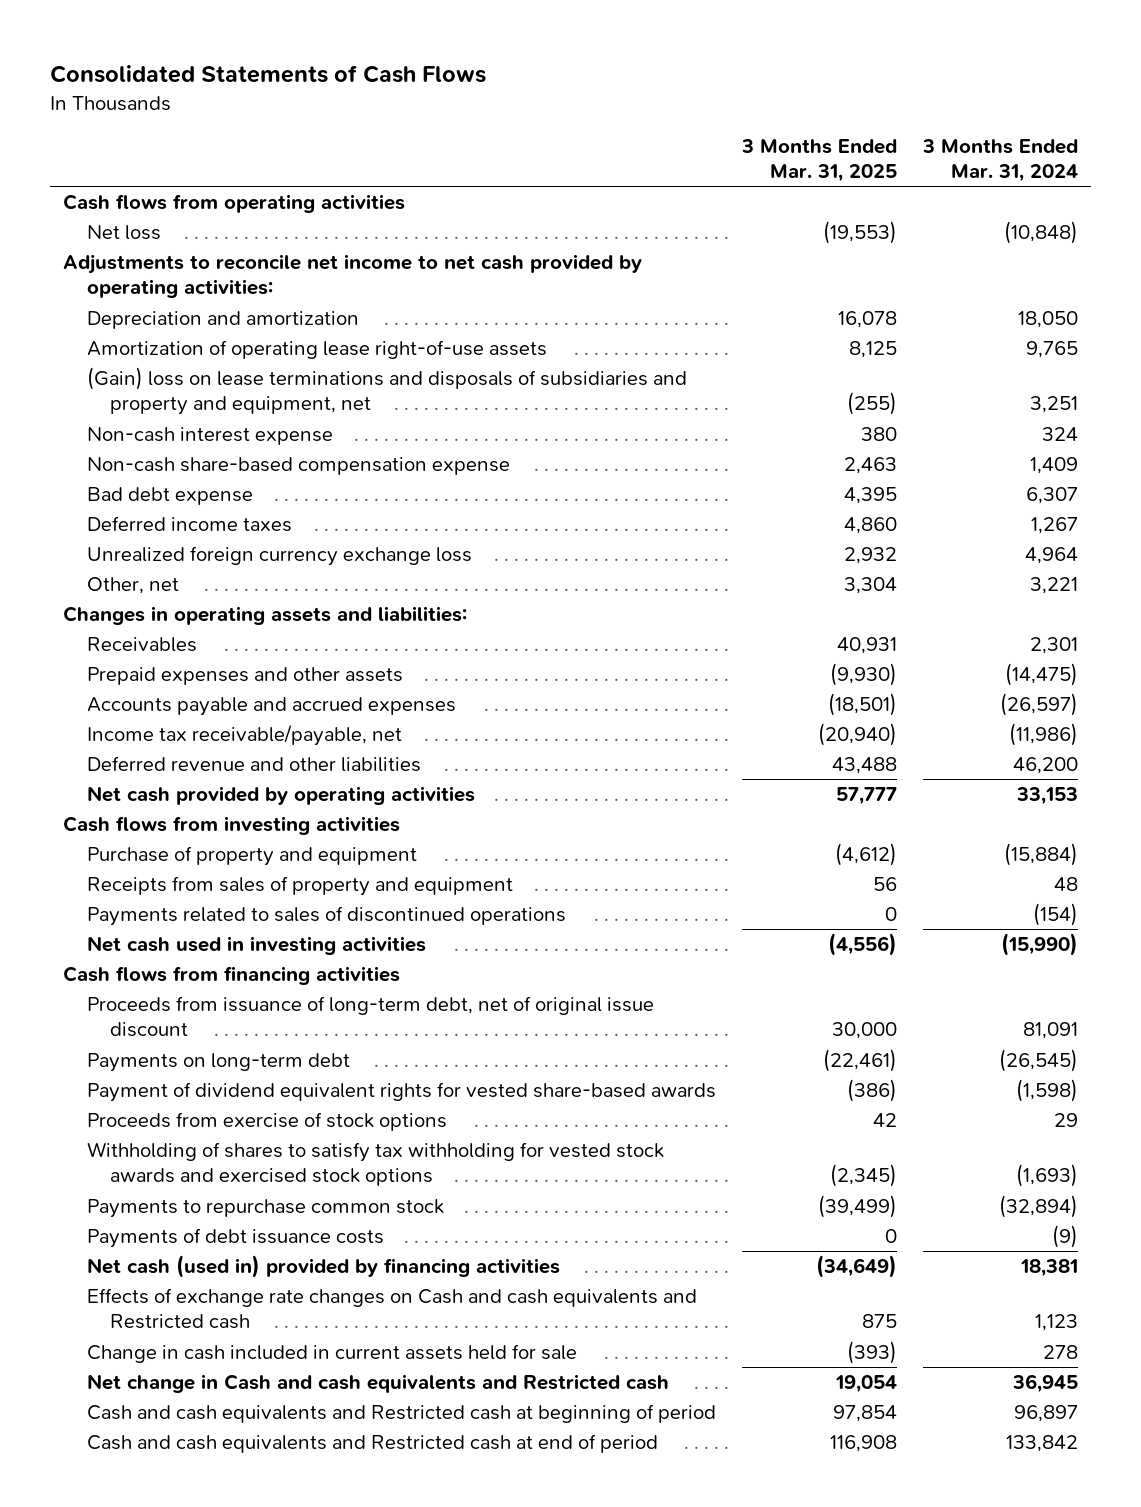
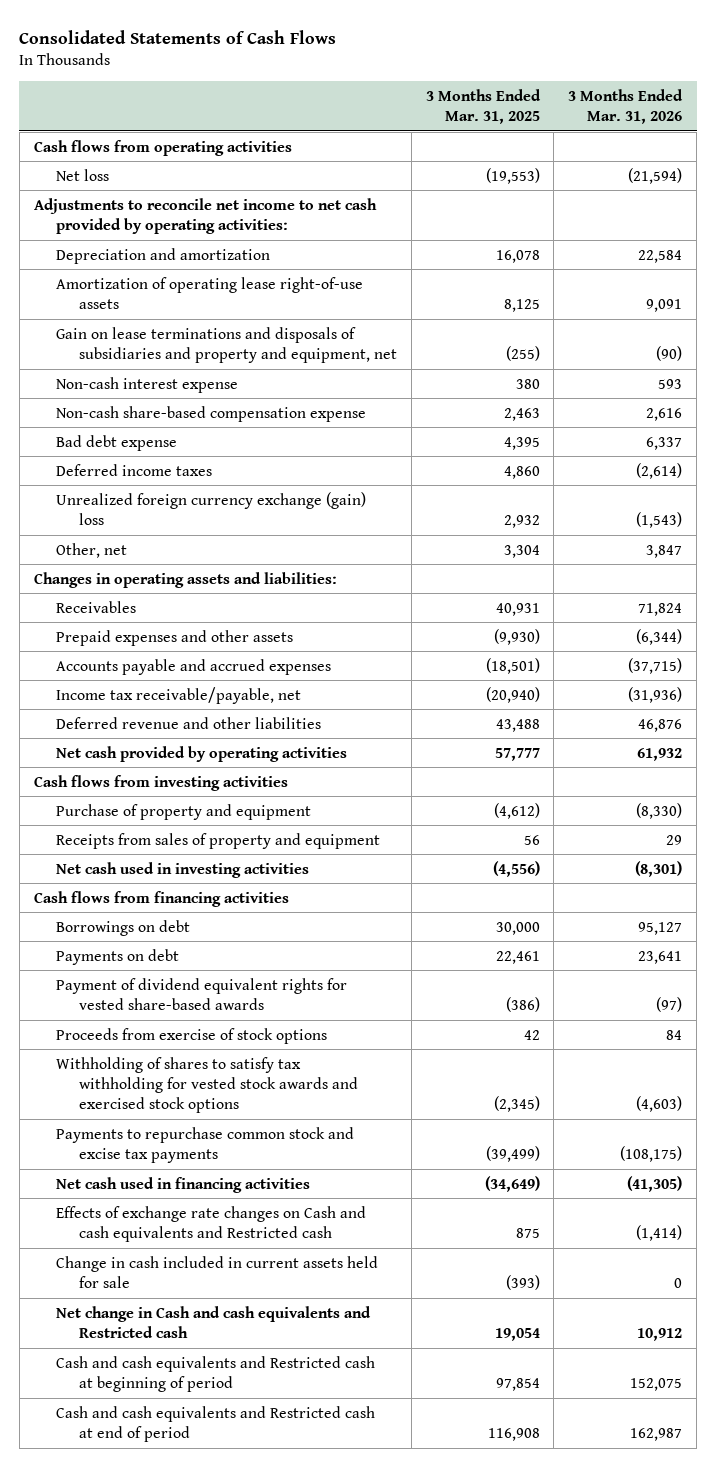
[921,138,1078,182] 3 Months Ended Mar. 31, 2024 -> none
none -> [568,88,684,125] 3 Months Ended Mar. 31, 2026
[86,367,687,416] (Gain) loss on lease terminations and disposals of subsidiaries and property and equipment, net -> [56,326,397,363] Gain on lease terminations and disposals of subsidiaries and property and equipment, net
[86,546,472,567] Unrealized foreign currency exchange loss -> [56,491,367,525] Unrealized foreign currency exchange (gain) loss
[86,906,566,927] Payments related to sales of discontinued operations -> none
[86,996,654,1038] Proceeds from issuance of long-term debt, net of original issue discount -> [56,919,191,936] Borrowings on debt
[86,1053,350,1073] Payments on long-term debt -> [56,948,180,965] Payments on debt
[822,1049,897,1073] (22,461) -> [495,950,540,964] 22,461
[86,1228,384,1249] Payments of debt issuance costs -> none
[86,1199,444,1219] Payments to repurchase common stock -> [56,1126,355,1163] Payments to repurchase common stock and excise tax payments
[86,1255,560,1279] Net cash (used in) provided by financing activities -> [56,1176,311,1193] Net cash used in financing activities

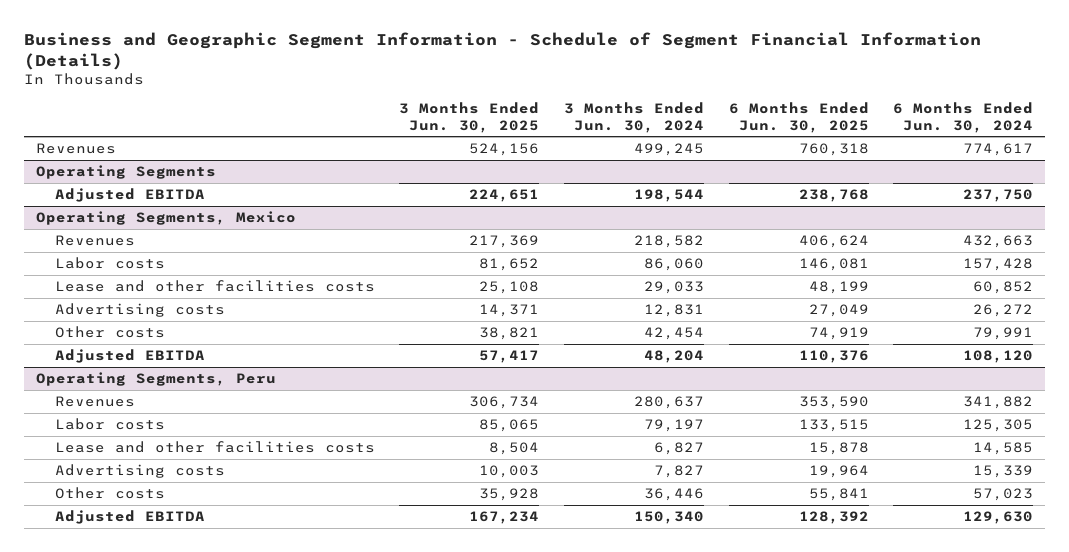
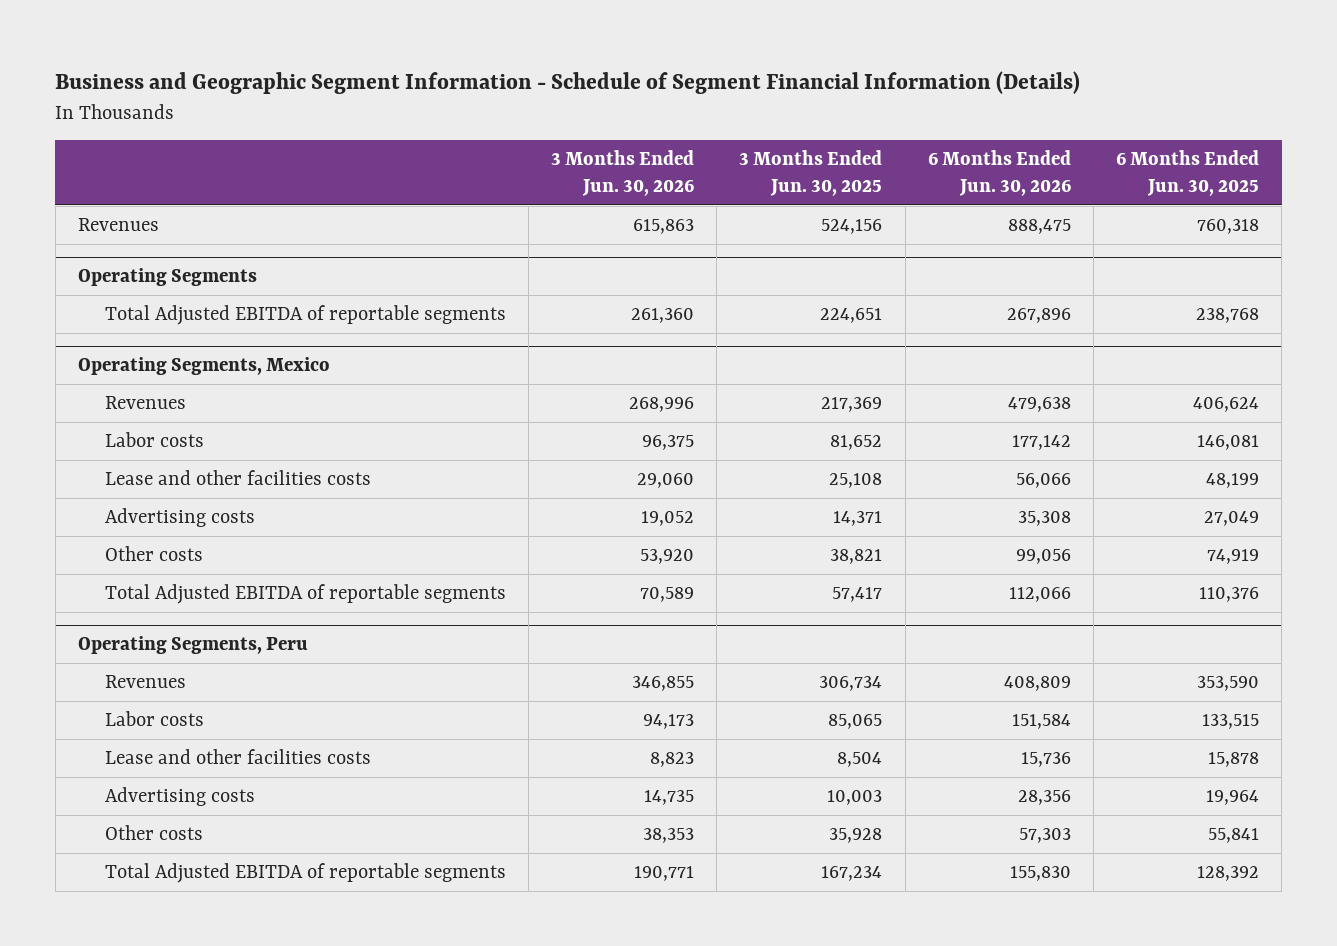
[563,102,704,133] 3 Months Ended Jun. 30, 2024 -> none
[893,102,1034,133] 6 Months Ended Jun. 30, 2024 -> none
none -> [551,150,695,197] 3 Months Ended Jun. 30, 2026
none -> [927,150,1071,197] 6 Months Ended Jun. 30, 2026
[54,188,205,203] Adjusted EBITDA -> [104,305,506,326] Total Adjusted EBITDA of reportable segments
[54,349,205,364] Adjusted EBITDA -> [104,584,506,605] Total Adjusted EBITDA of reportable segments
[54,510,205,525] Adjusted EBITDA -> [104,863,506,884] Total Adjusted EBITDA of reportable segments

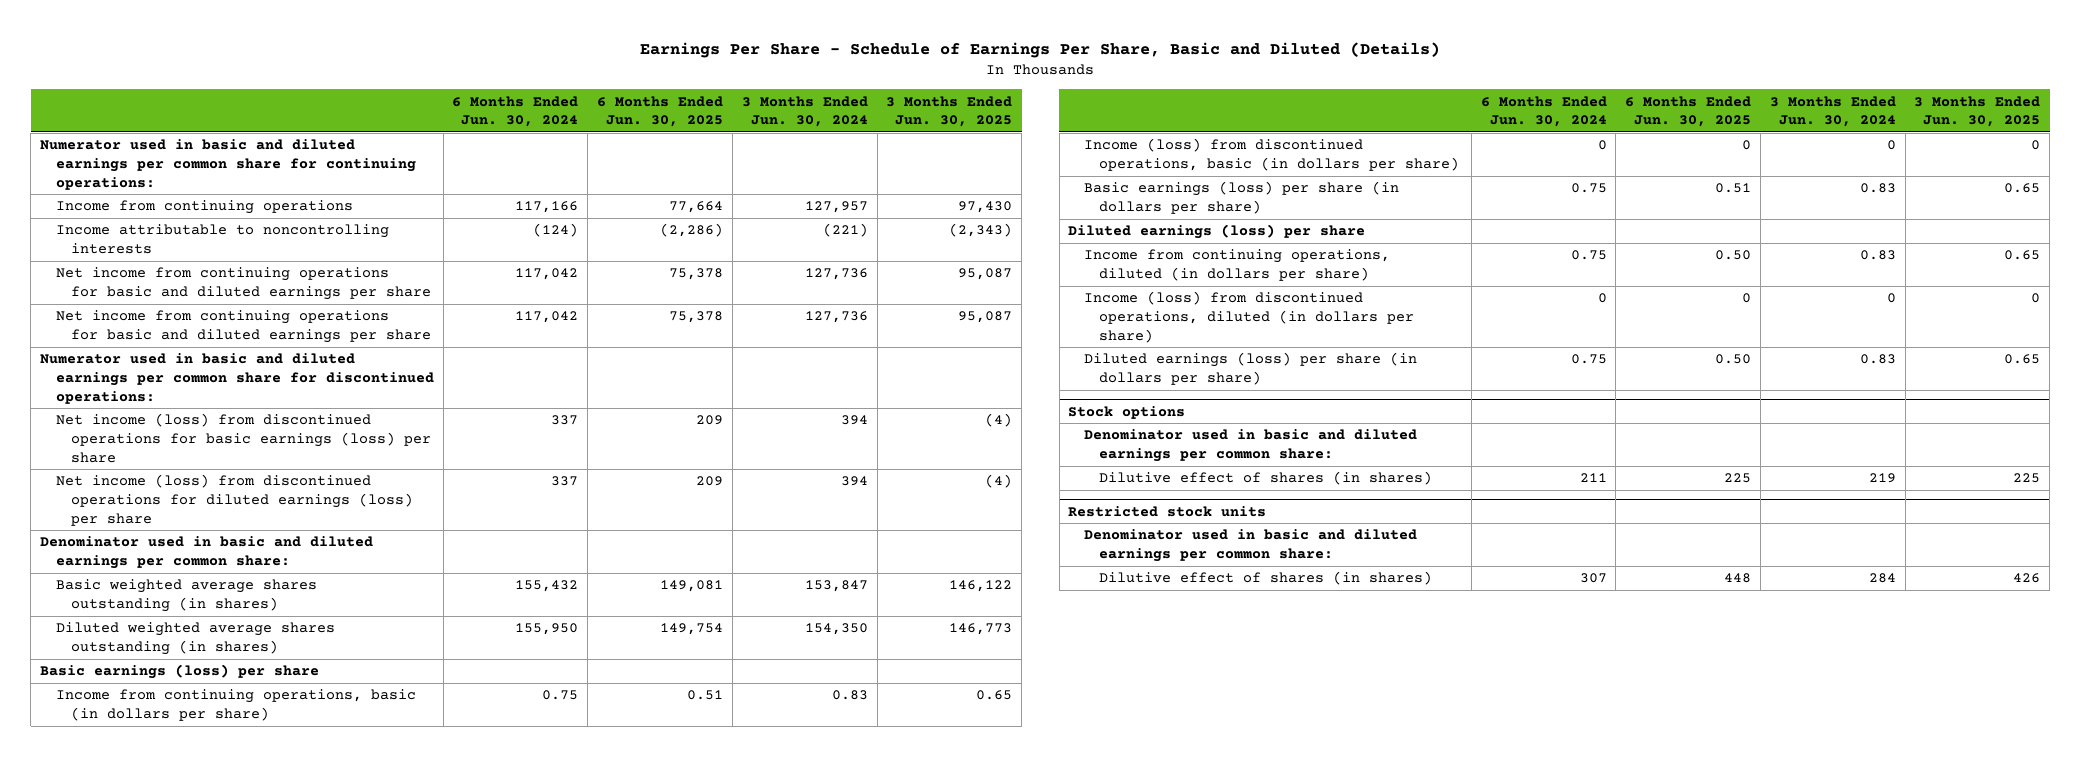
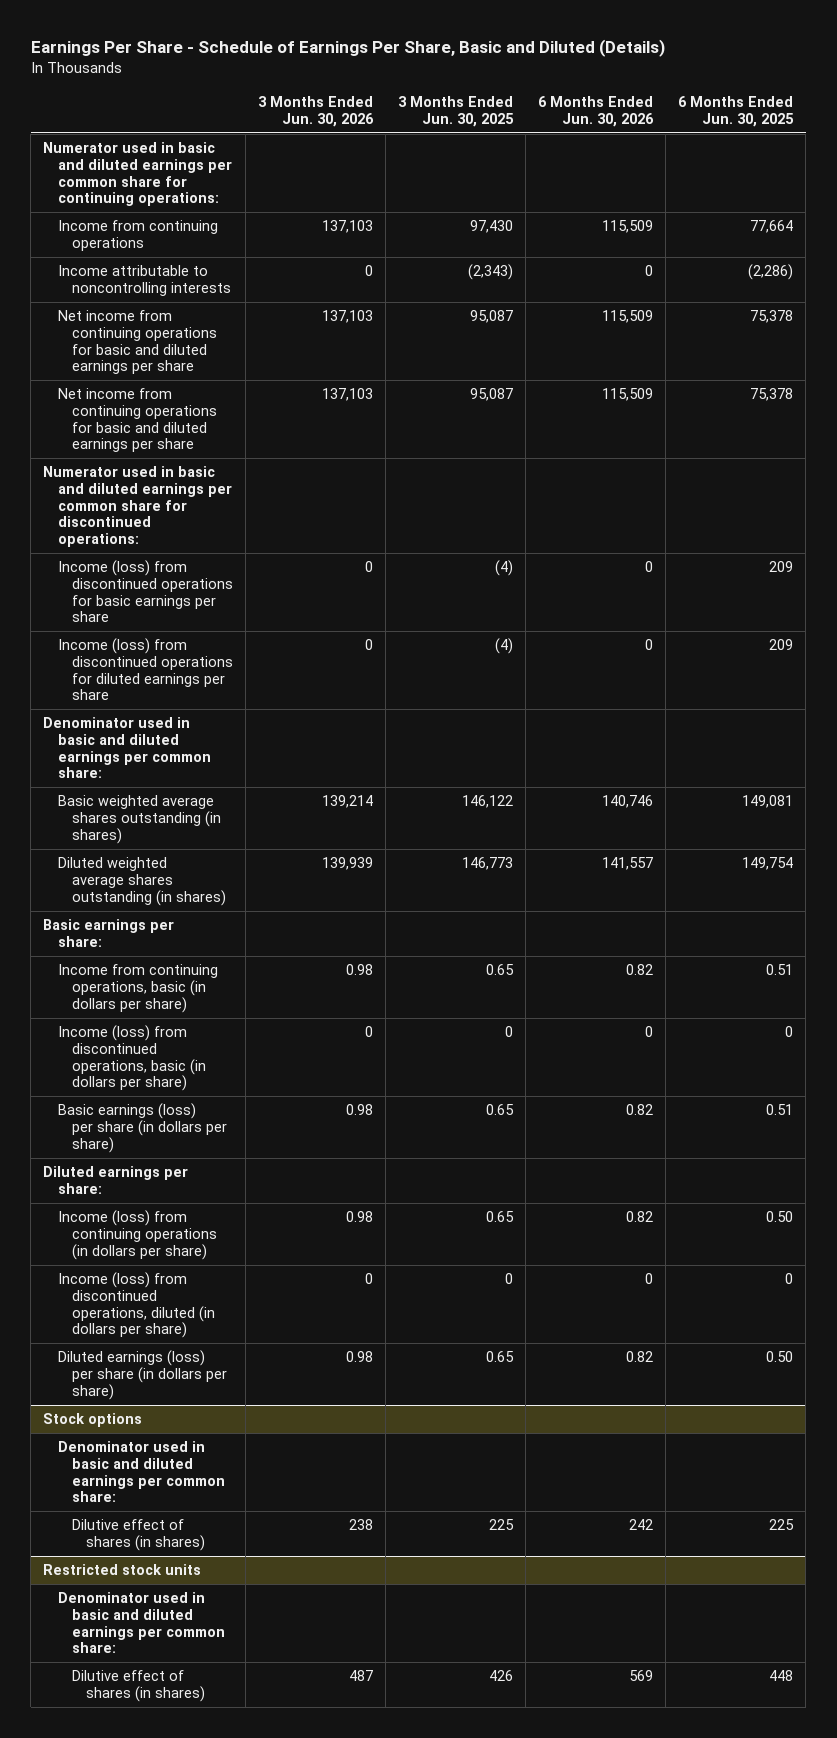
[452,95,579,128] 6 Months Ended Jun. 30, 2024 -> none
[741,95,868,128] 3 Months Ended Jun. 30, 2024 -> none
none -> [258,95,375,127] 3 Months Ended Jun. 30, 2026
none -> [538,95,655,127] 6 Months Ended Jun. 30, 2026
[55,413,432,463] Net income (loss) from discontinued operations for basic earnings (loss) per share -> [57,560,233,623] Income (loss) from discontinued operations for basic earnings per share
[55,474,414,526] Net income (loss) from discontinued operations for diluted earnings (loss) per share -> [57,638,233,701] Income (loss) from discontinued operations for diluted earnings per share
[40,664,320,680] Basic earnings (loss) per share -> [43,919,175,947] Basic earnings per share:
[1068,224,1366,240] Diluted earnings (loss) per share -> [43,1166,189,1194] Diluted earnings per share:
[1083,249,1390,282] Income from continuing operations, diluted (in dollars per share) -> [57,1210,217,1260] Income (loss) from continuing operations (in dollars per share)

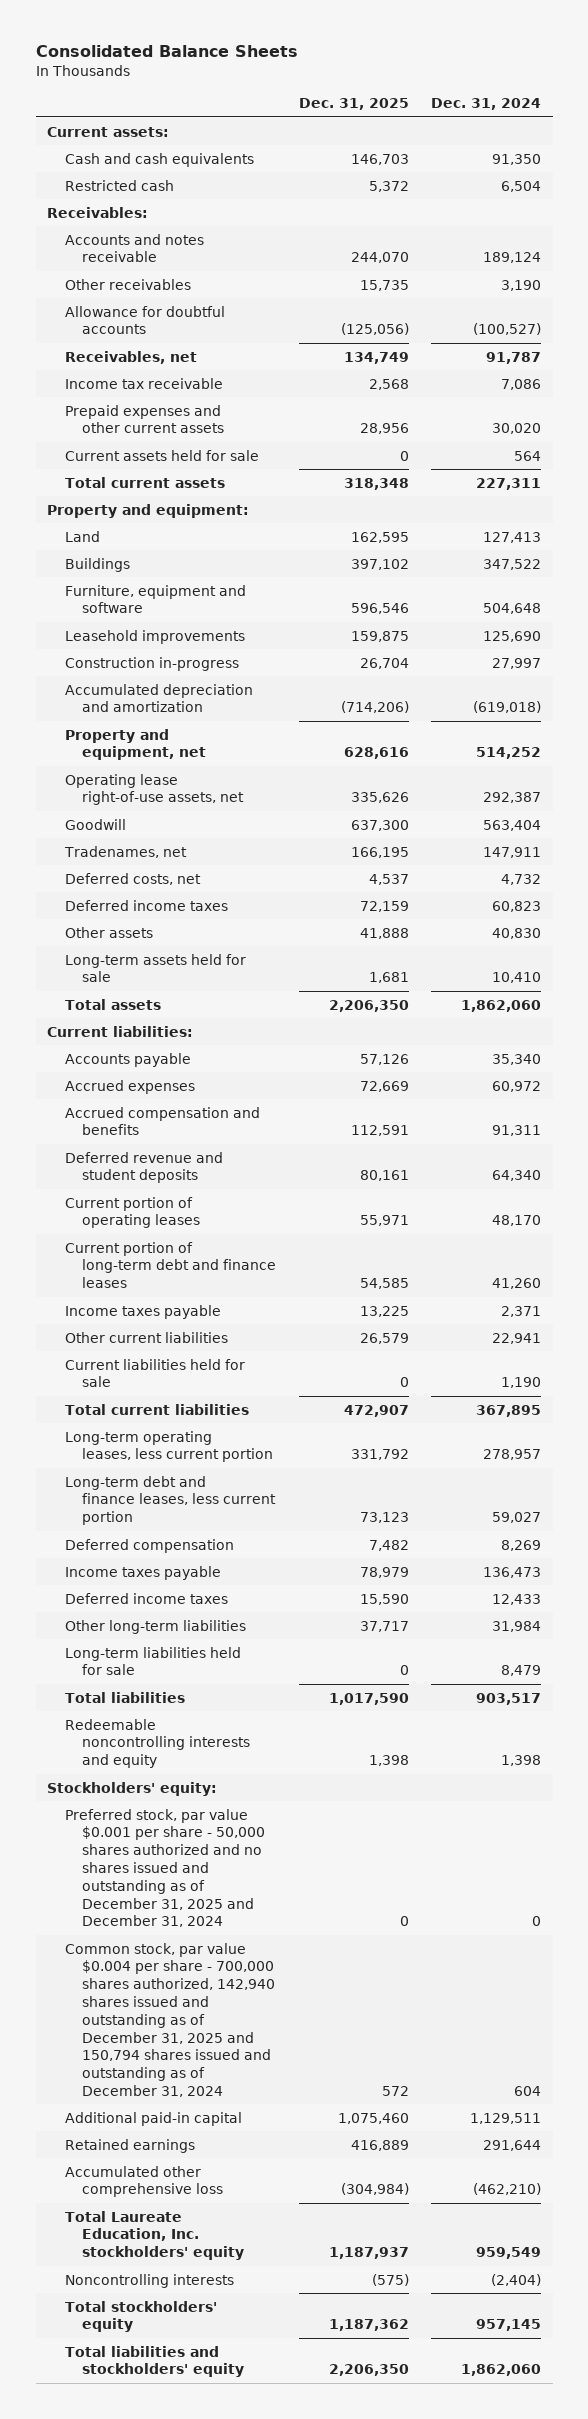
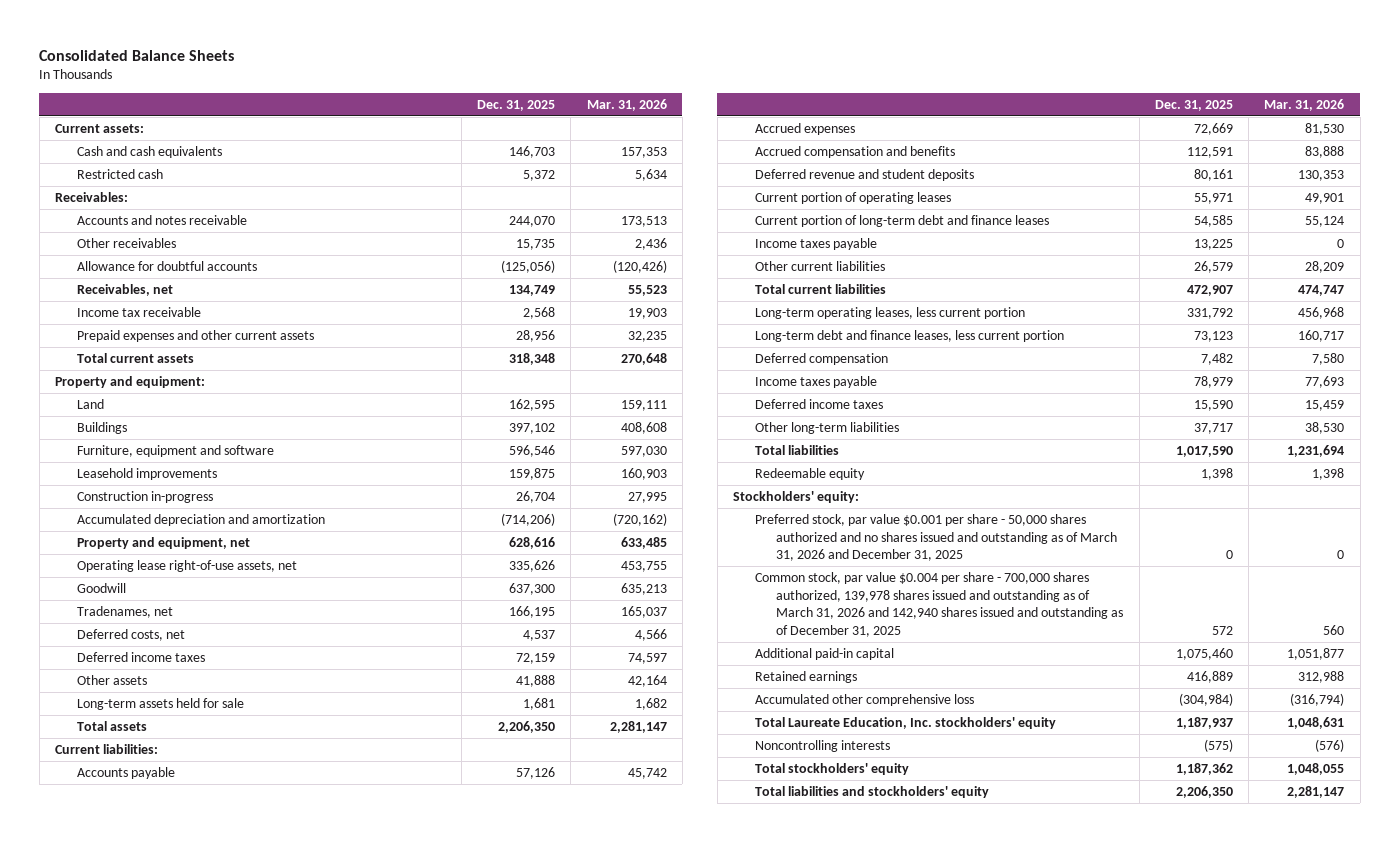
[431,98,542,111] Dec. 31, 2024 -> none
none -> [586,99,667,112] Mar. 31, 2026
[64,449,259,461] Current assets held for sale -> none
[64,1358,245,1388] Current liabilities held for sale -> none
[64,1646,241,1676] Long-term liabilities held for sale -> none
[64,1718,251,1769] Redeemable noncontrolling interests and equity -> [754,467,865,480] Redeemable equity
[64,1808,266,1928] Preferred stock, par value $0.001 per share - 50,000 shares authorized and no shares issued and outstanding as of December 31, 2025 and December 31, 2024 -> [754,513,1118,562] Preferred stock, par value $0.001 per share - 50,000 shares authorized and no shares issued and outstanding as of March 31, 2026 and December 31, 2025
[64,1942,276,2097] Common stock, par value $0.004 per share - 700,000 shares authorized, 142,940 shares issued and outstanding as of December 31, 2025 and 150,794 shares issued and outstanding as of December 31, 2024 -> [754,571,1124,637] Common stock, par value $0.004 per share - 700,000 shares authorized, 139,978 shares issued and outstanding as of March 31, 2026 and 142,940 shares issued and outstanding as of December 31, 2025

